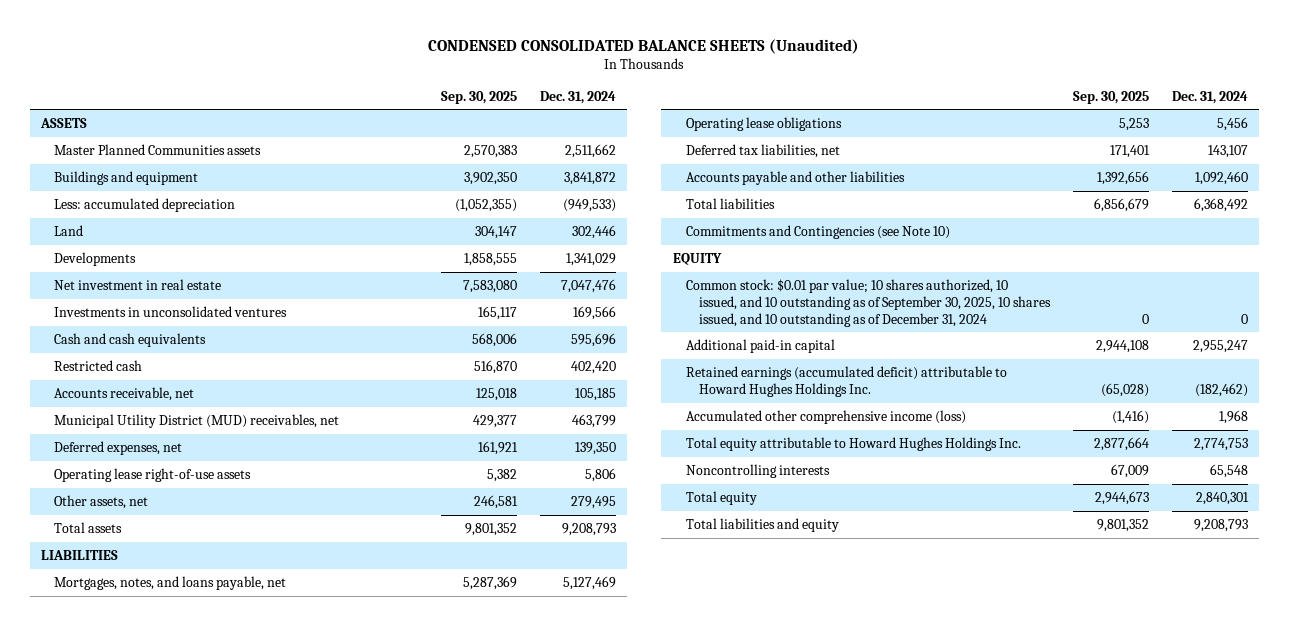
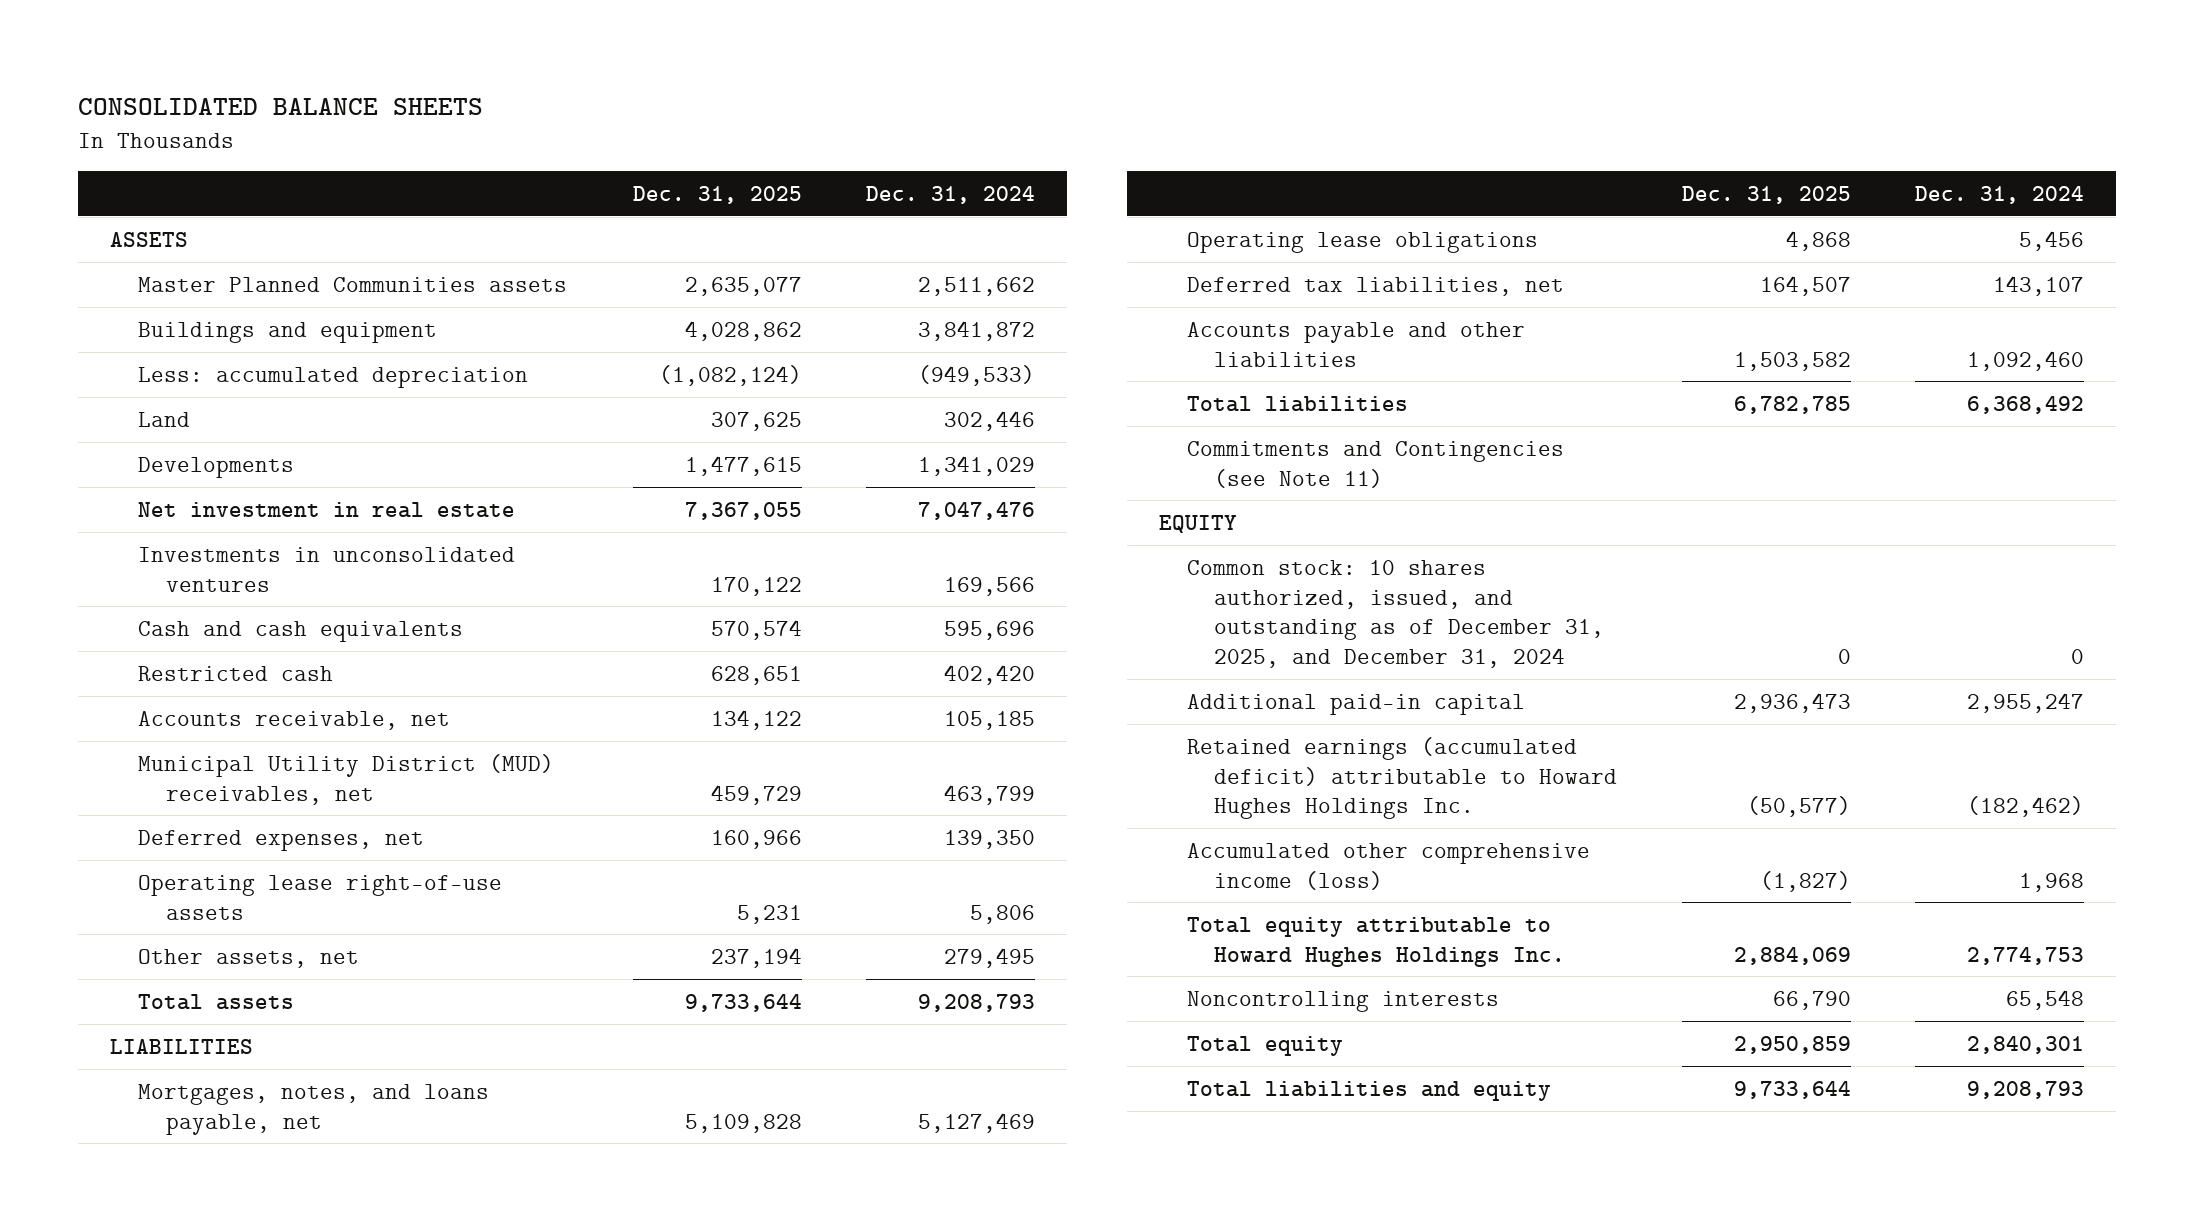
[428,38,860,54] CONDENSED CONSOLIDATED BALANCE SHEETS (Unaudited) -> [78,98,484,116] CONSOLIDATED BALANCE SHEETS
[440,90,517,104] Sep. 30, 2025 -> none
none -> [632,185,802,204] Dec. 31, 2025
[685,224,950,239] Commitments and Contingencies (see Note 10) -> [1186,440,1564,488] Commitments and Contingencies (see Note 11)
[685,278,1051,327] Common stock: $0.01 par value; 10 shares authorized, 10 issued, and 10 outstanding as of September 30, 2025, 10 shares issued, and 10 outstanding as of December 31, 2024 -> [1186,559,1605,669] Common stock: 10 shares authorized, issued, and outstanding as of December 31, 2025, and December 31, 2024

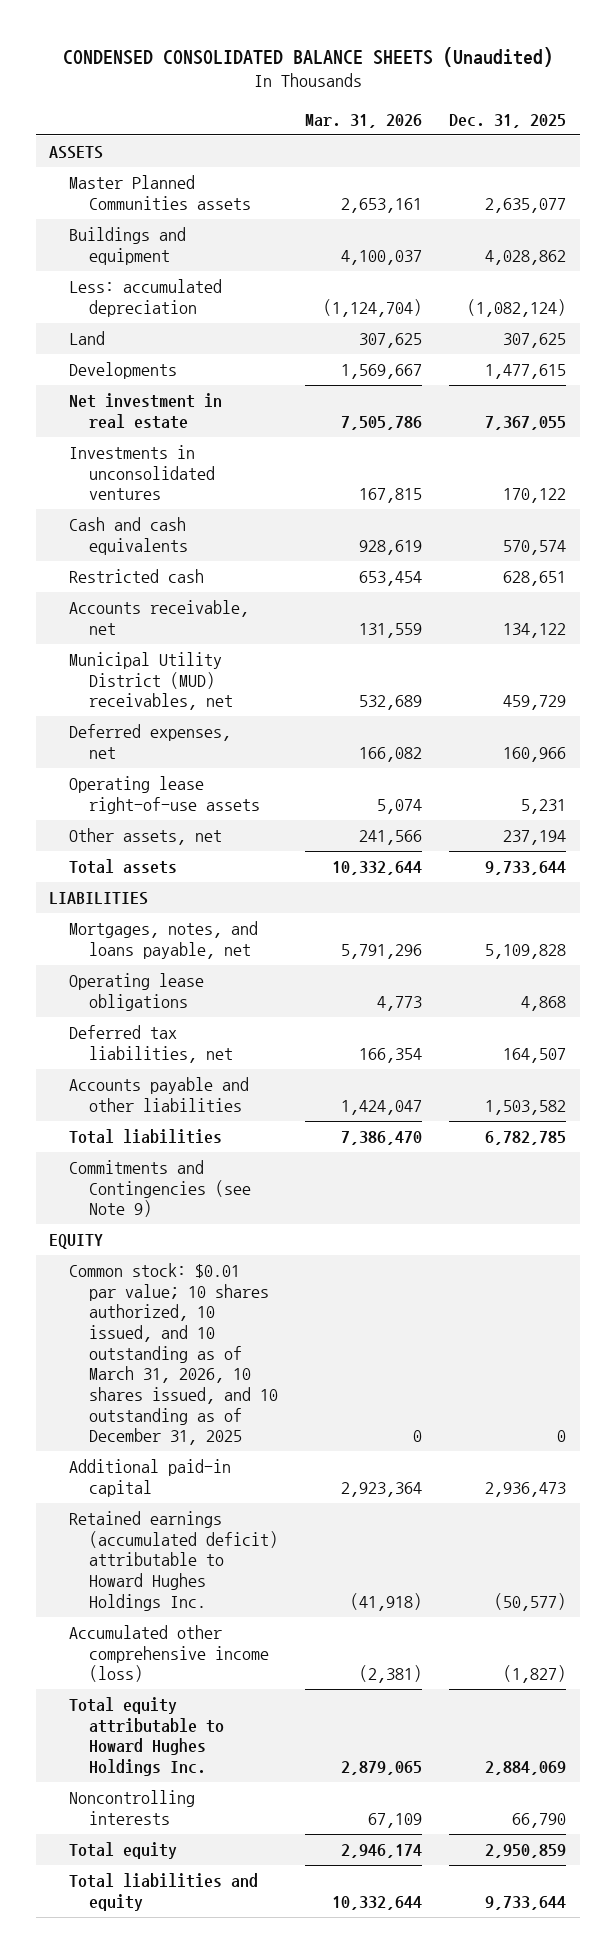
[78,98,484,116] CONSOLIDATED BALANCE SHEETS -> [62,46,553,67] CONDENSED CONSOLIDATED BALANCE SHEETS (Unaudited)
[866,185,1036,204] Dec. 31, 2024 -> none
none -> [305,113,423,128] Mar. 31, 2026
[1186,440,1564,488] Commitments and Contingencies (see Note 11) -> [69,1160,252,1218] Commitments and Contingencies (see Note 9)
[1186,559,1605,669] Common stock: 10 shares authorized, issued, and outstanding as of December 31, 2025, and December 31, 2024 -> [69,1263,279,1446] Common stock: $0.01 par value; 10 shares authorized, 10 issued, and 10 outstanding as of March 31, 2026, 10 shares issued, and 10 outstanding as of December 31, 2025

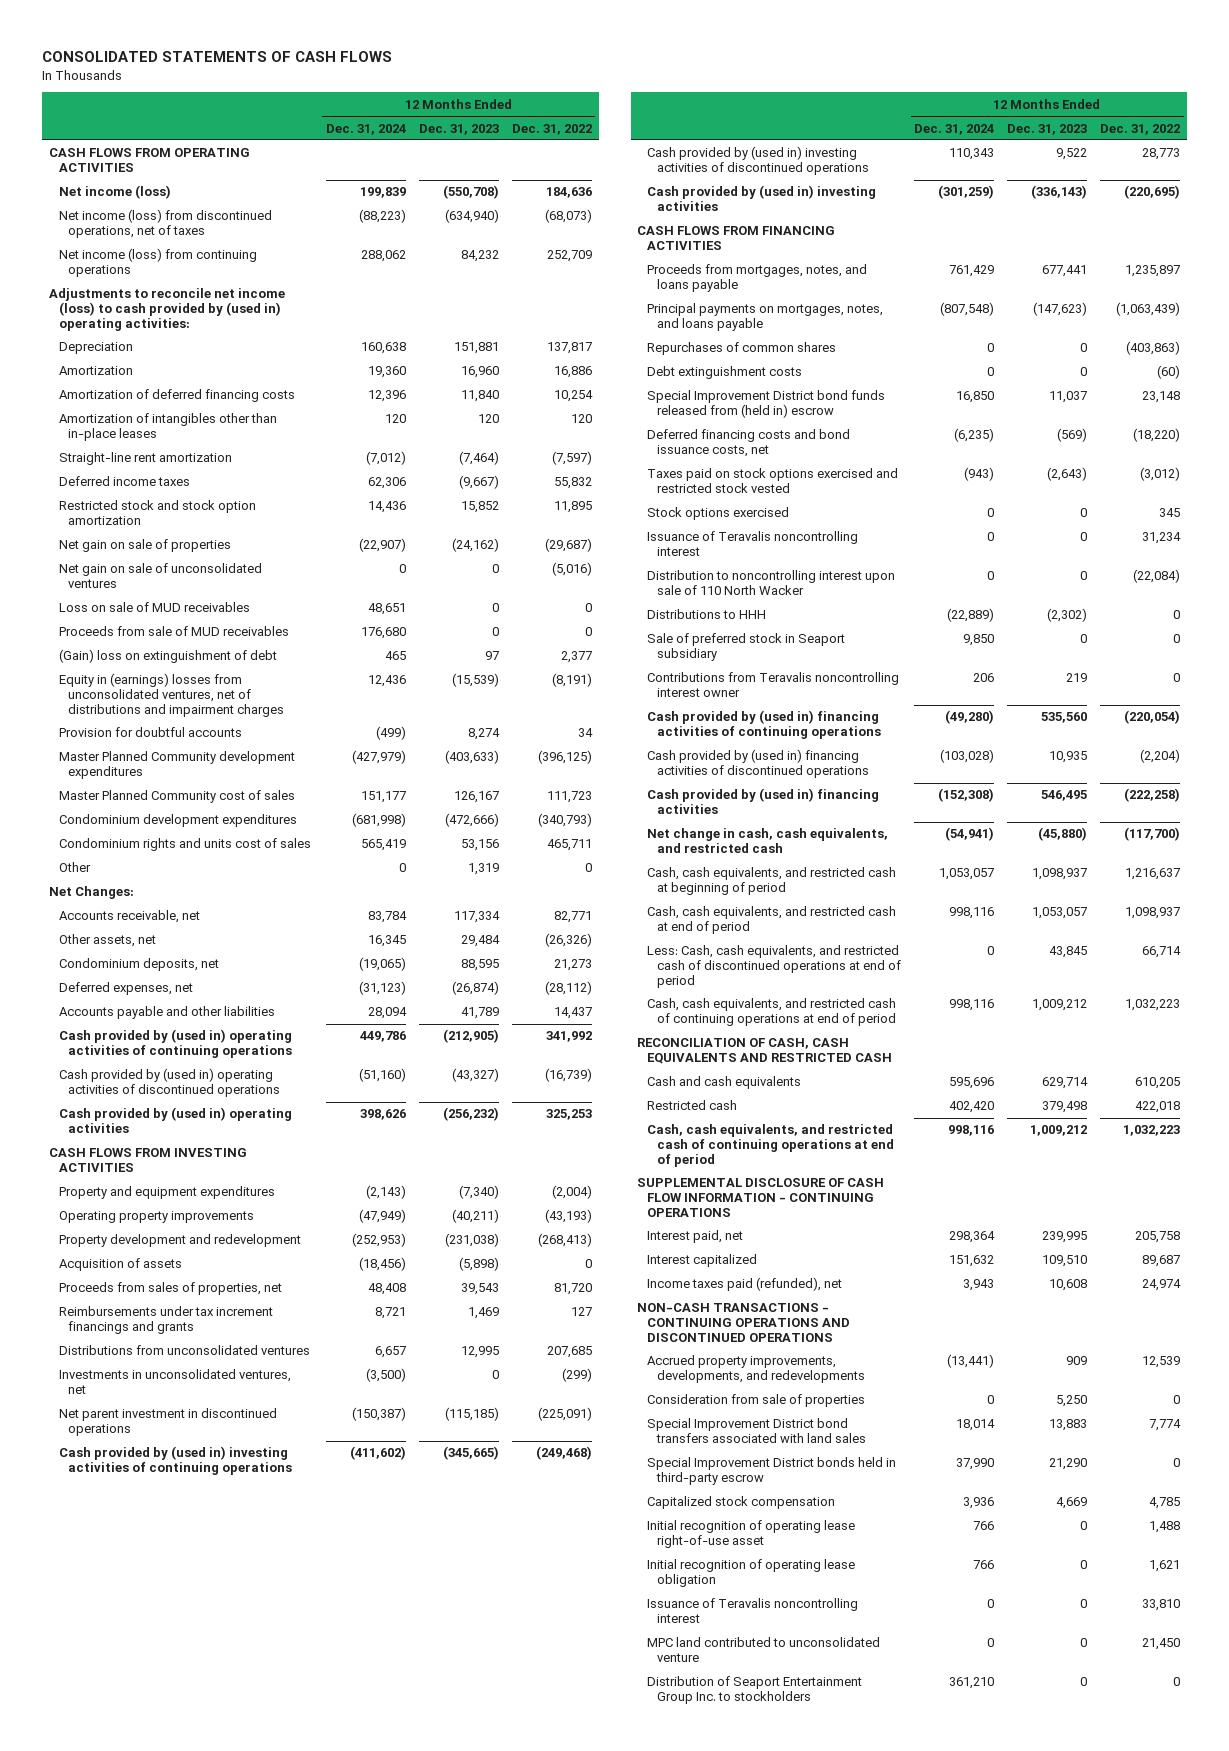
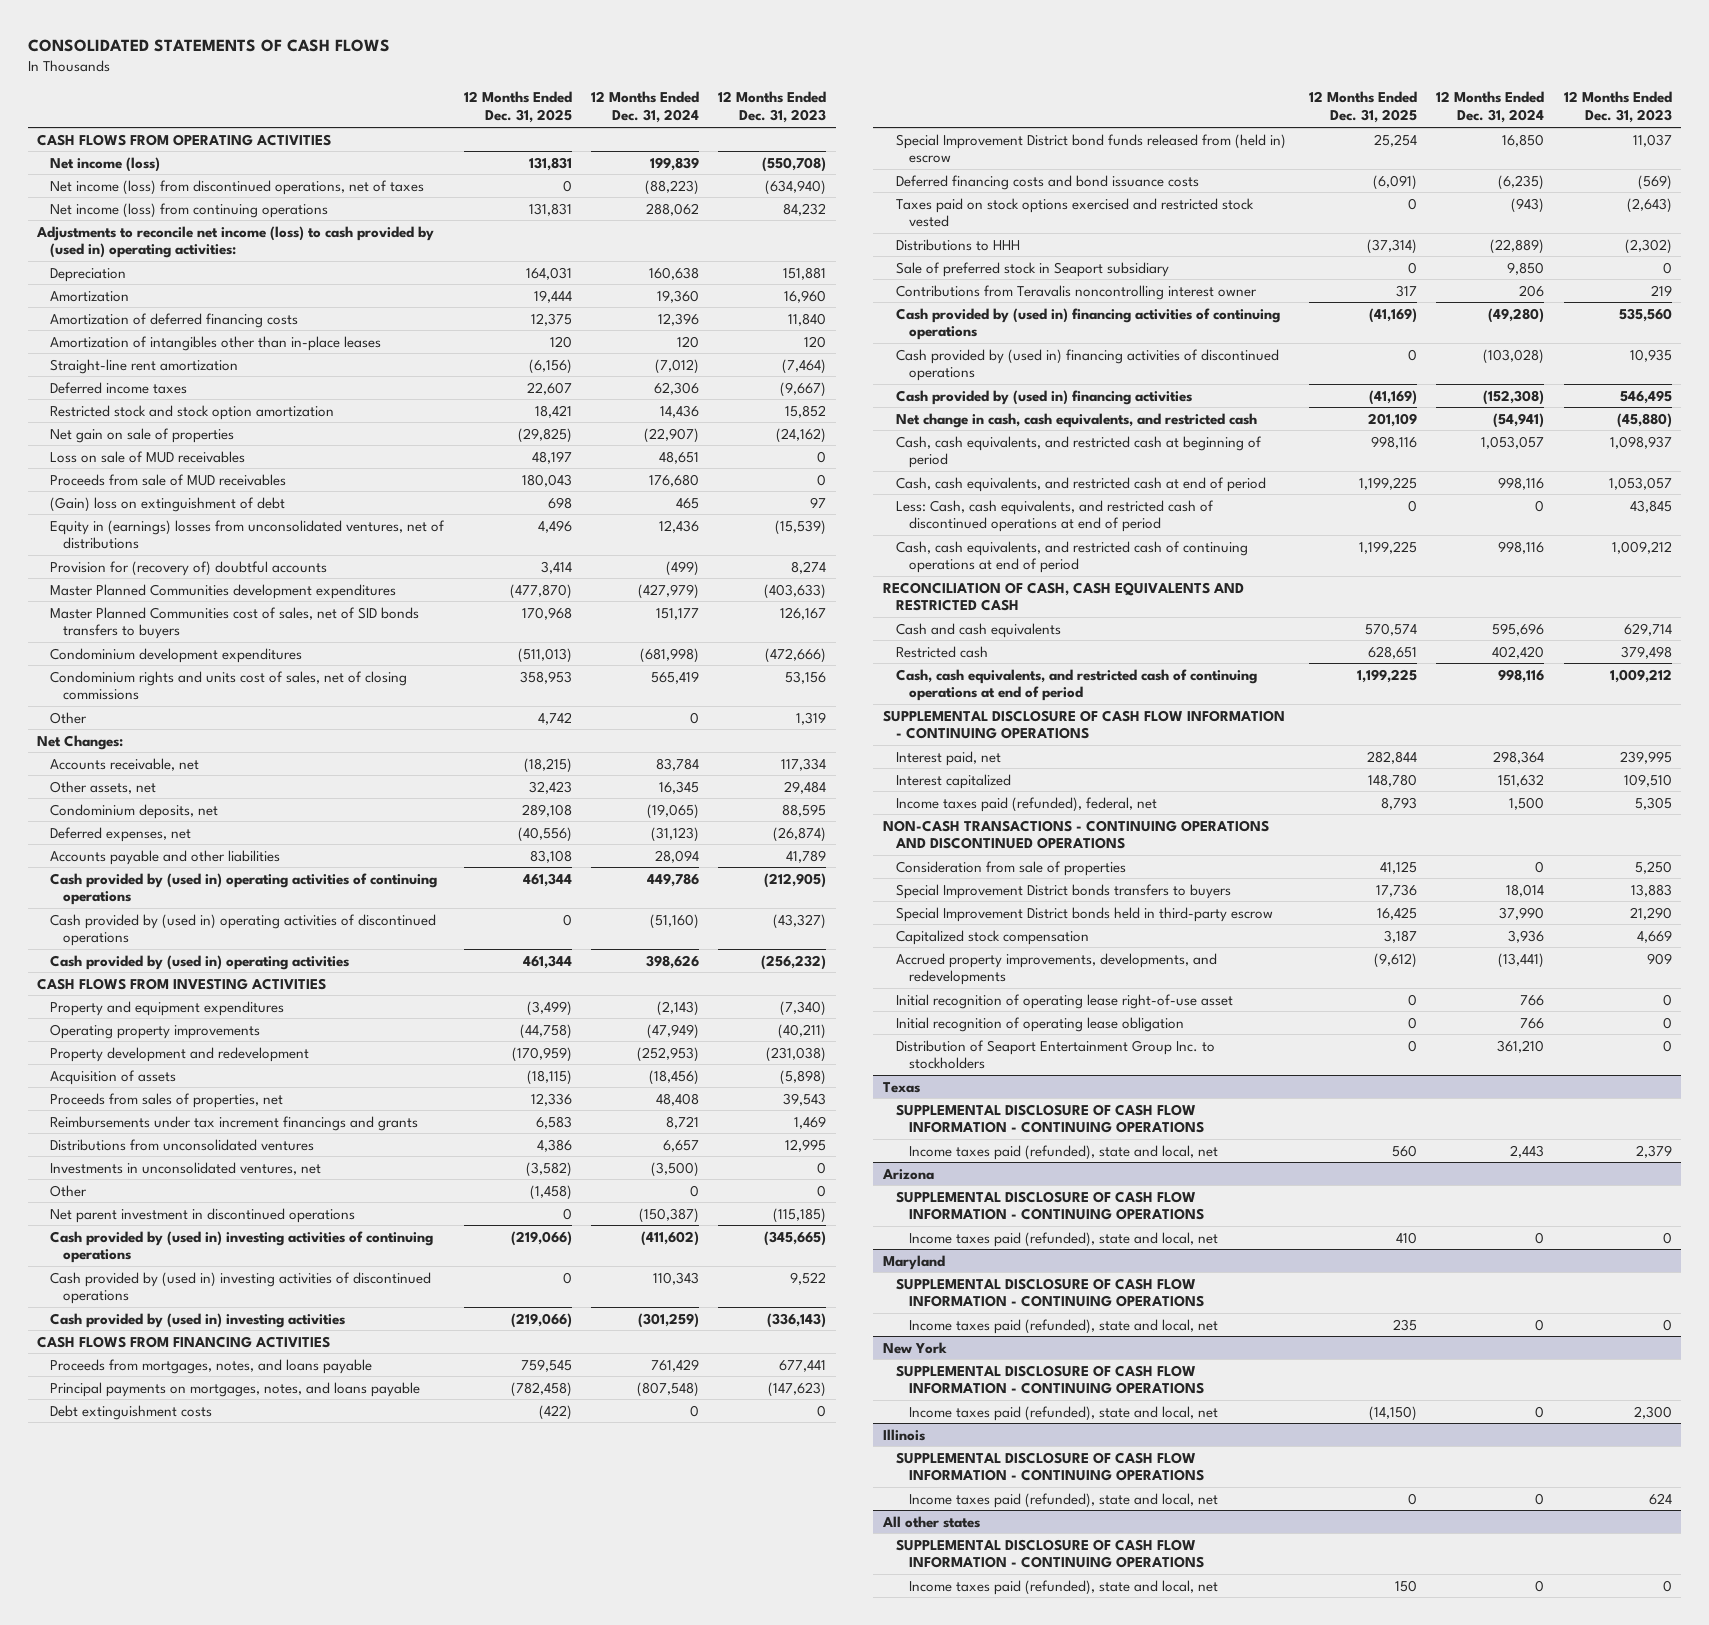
[512,123,593,135] Dec. 31, 2022 -> none
none -> [463,91,572,124] 12 Months Ended Dec. 31, 2025
[58,563,262,589] Net gain on sale of unconsolidated ventures -> none
[58,673,285,718] Equity in (earnings) losses from unconsolidated ventures, net of distributions and impairment charges -> [50,519,446,550] Equity in (earnings) losses from unconsolidated ventures, net of distributions
[58,727,242,738] Provision for doubtful accounts -> [50,560,328,576] Provision for (recovery of) doubtful accounts
[58,751,295,780] Master Planned Community development expenditures -> [50,583,397,599] Master Planned Communities development expenditures
[58,790,295,804] Master Planned Community cost of sales -> [50,606,420,640] Master Planned Communities cost of sales, net of SID bonds transfers to buyers
[58,838,311,852] Condominium rights and units cost of sales -> [50,670,408,701] Condominium rights and units cost of sales, net of closing commissions
none -> [50,1184,88,1197] Other
[647,342,837,356] Repurchases of common shares -> none
[647,429,851,458] Deferred financing costs and bond issuance costs, net -> [895,174,1199,190] Deferred financing costs and bond issuance costs
[647,507,790,521] Stock options exercised -> none
[647,531,859,557] Issuance of Teravalis noncontrolling interest -> none
[647,570,896,596] Distribution to noncontrolling interest upon sale of 110 North Wacker -> none
[647,1277,843,1292] Income taxes paid (refunded), net -> [895,796,1157,812] Income taxes paid (refunded), federal, net
[962,1279,994,1292] 3,943 -> [1509,796,1545,810] 1,500
[1049,1279,1088,1292] 10,608 -> [1634,796,1672,810] 5,305
[647,1418,866,1444] Special Improvement District bond transfers associated with land sales -> [895,883,1231,899] Special Improvement District bonds transfers to buyers
[647,1355,865,1384] Accrued property improvements, developments, and redevelopments -> [895,952,1217,986] Accrued property improvements, developments, and redevelopments
[647,1598,859,1624] Issuance of Teravalis noncontrolling interest -> none
[647,1637,881,1663] MPC land contributed to unconsolidated venture -> none
none -> [882,1081,920,1093] Texas
none -> [895,1103,1204,1134] SUPPLEMENTAL DISCLOSURE OF CASH FLOW INFORMATION - CONTINUING OPERATIONS
none -> [908,1144,1218,1160] Income taxes paid (refunded), state and local, net
none -> [881,1168,934,1180] Arizona
none -> [895,1190,1204,1221] SUPPLEMENTAL DISCLOSURE OF CASH FLOW INFORMATION - CONTINUING OPERATIONS
none -> [908,1231,1218,1247] Income taxes paid (refunded), state and local, net
none -> [882,1254,945,1270] Maryland
none -> [895,1277,1204,1308] SUPPLEMENTAL DISCLOSURE OF CASH FLOW INFORMATION - CONTINUING OPERATIONS
none -> [908,1318,1218,1334] Income taxes paid (refunded), state and local, net
none -> [882,1341,947,1354] New York
none -> [895,1364,1204,1395] SUPPLEMENTAL DISCLOSURE OF CASH FLOW INFORMATION - CONTINUING OPERATIONS
none -> [908,1405,1218,1421] Income taxes paid (refunded), state and local, net
none -> [882,1428,925,1441] Illinois
none -> [895,1451,1204,1482] SUPPLEMENTAL DISCLOSURE OF CASH FLOW INFORMATION - CONTINUING OPERATIONS
none -> [908,1492,1218,1508] Income taxes paid (refunded), state and local, net
none -> [881,1515,980,1528] All other states
none -> [895,1538,1204,1569] SUPPLEMENTAL DISCLOSURE OF CASH FLOW INFORMATION - CONTINUING OPERATIONS
none -> [908,1579,1218,1595] Income taxes paid (refunded), state and local, net

